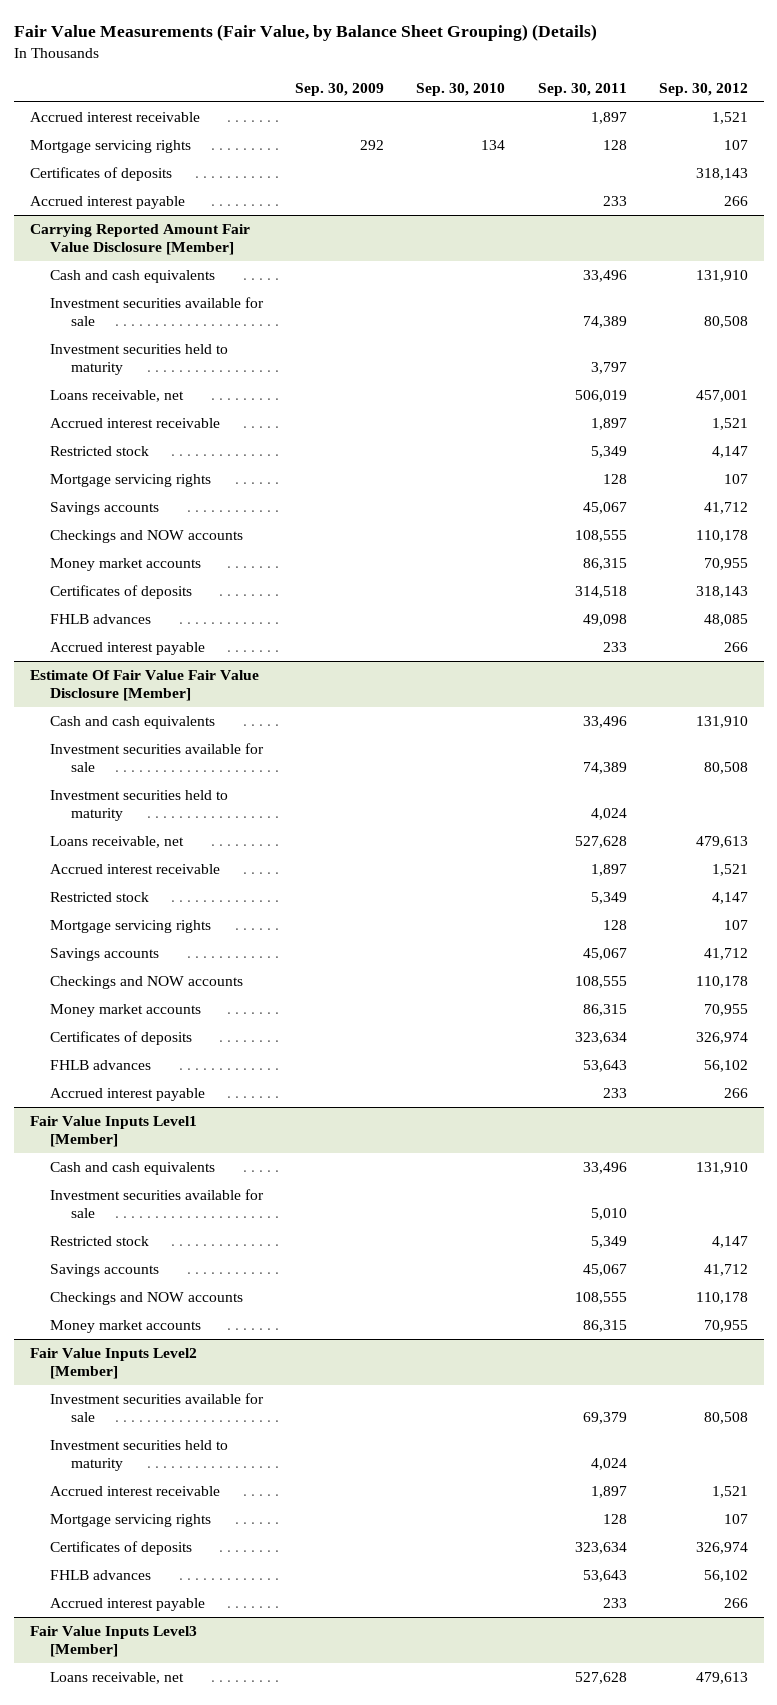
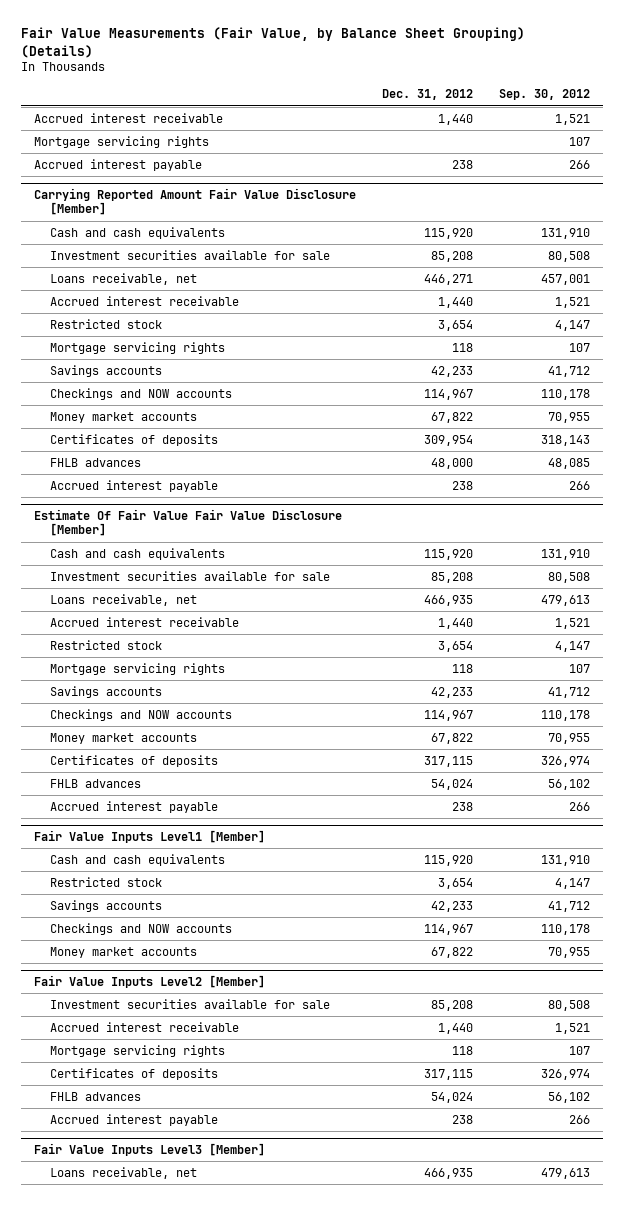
[295,82,385,96] Sep. 30, 2009 -> none
[416,82,506,96] Sep. 30, 2010 -> none
[537,82,627,96] Sep. 30, 2011 -> none
none -> [381,89,473,101] Dec. 31, 2012
[29,167,172,182] Certificates of deposits -> none
[50,344,229,375] Investment securities held to maturity -> none
[50,790,229,821] Investment securities held to maturity -> none
[50,1189,265,1218] Investment securities available for sale -> none
[50,1440,229,1471] Investment securities held to maturity -> none

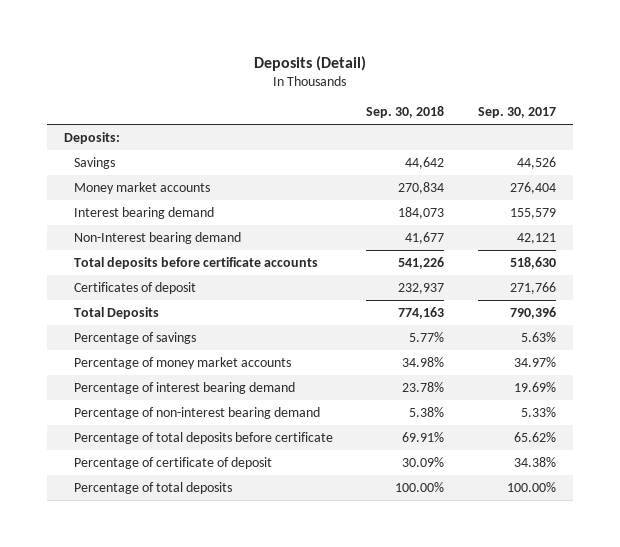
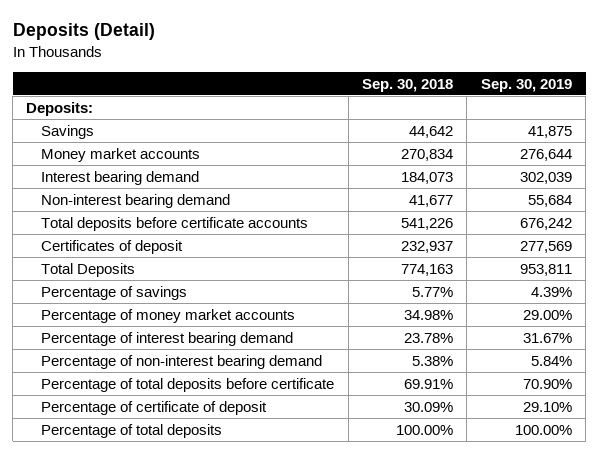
[478,107,557,119] Sep. 30, 2017 -> none
none -> [480,78,572,92] Sep. 30, 2019
[73,231,241,244] Non-Interest bearing demand -> [41,193,231,208] Non-interest bearing demand

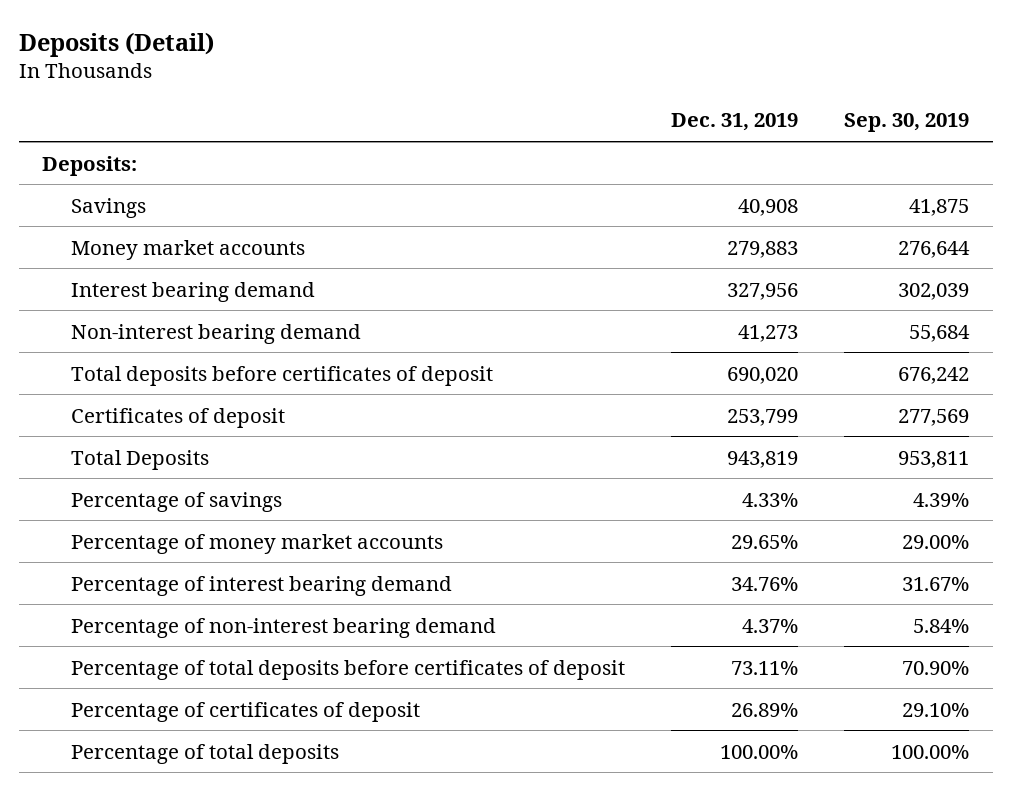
[362,78,454,92] Sep. 30, 2018 -> none
none -> [671,113,799,132] Dec. 31, 2019
[41,216,309,231] Total deposits before certificate accounts -> [70,365,493,386] Total deposits before certificates of deposit
[41,377,335,392] Percentage of total deposits before certificate -> [70,659,625,680] Percentage of total deposits before certificates of deposit
[41,400,268,415] Percentage of certificate of deposit -> [70,701,420,722] Percentage of certificates of deposit

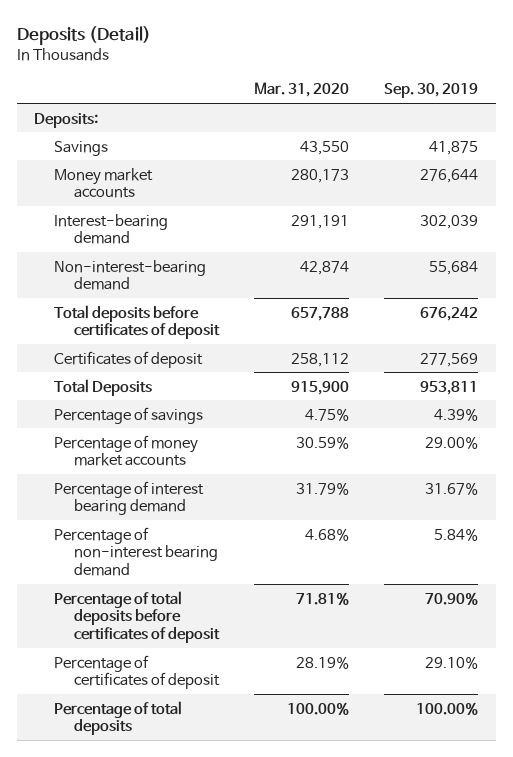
[671,113,799,132] Dec. 31, 2019 -> none
none -> [254,82,350,98] Mar. 31, 2020
[70,281,315,302] Interest bearing demand -> [54,213,169,245] Interest-bearing demand
[70,323,361,344] Non-interest bearing demand -> [54,259,207,291] Non-interest-bearing demand

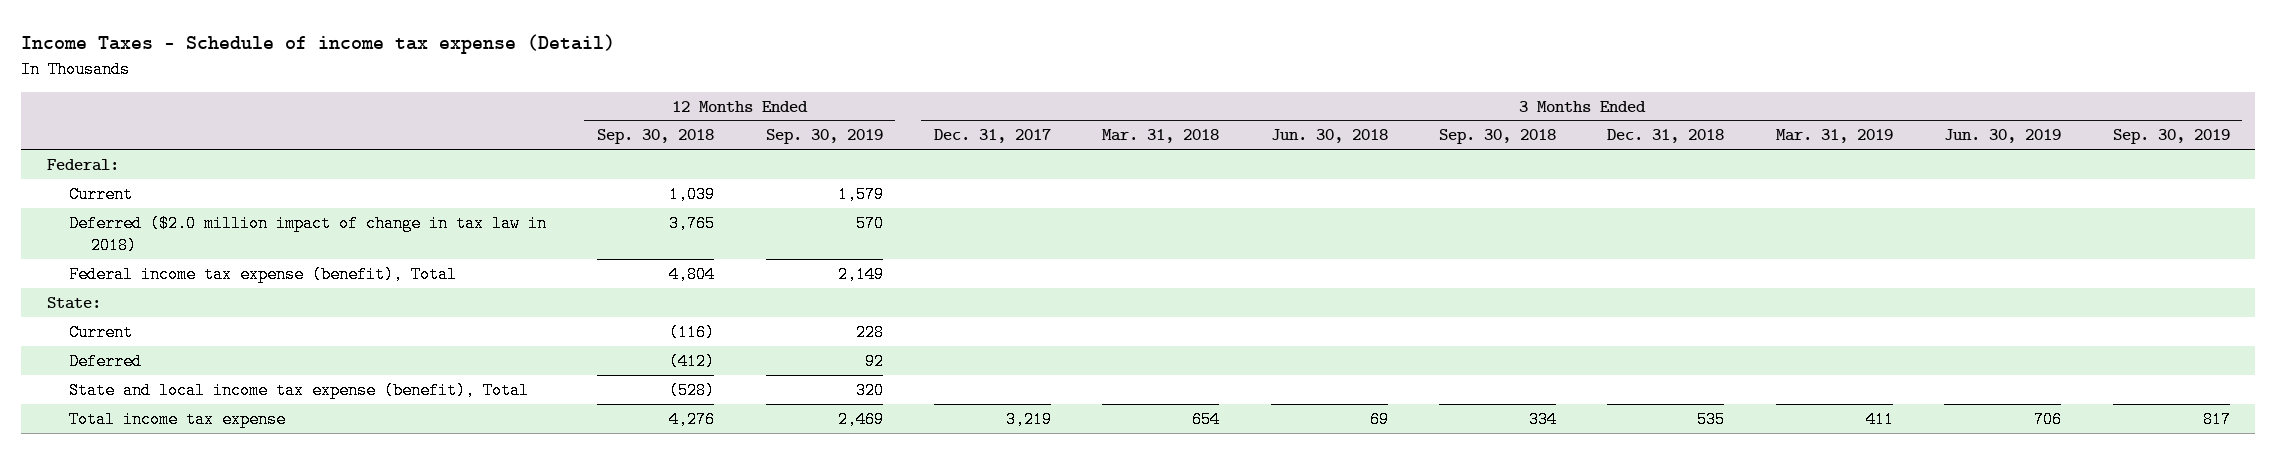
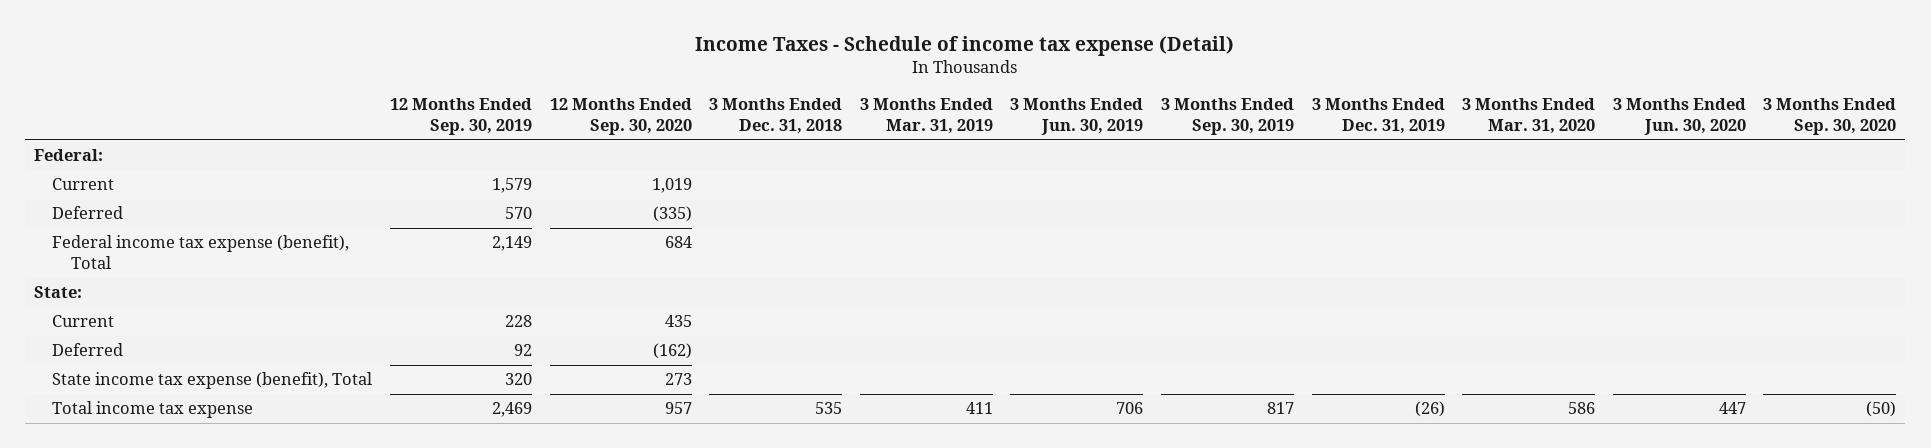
[597,129,715,145] Sep. 30, 2018 -> none
[933,129,1051,144] Dec. 31, 2017 -> none
[1102,129,1220,144] Mar. 31, 2018 -> none
[1270,129,1388,144] Jun. 30, 2018 -> none
[1439,129,1557,145] Sep. 30, 2018 -> none
none -> [549,98,692,136] 12 Months Ended Sep. 30, 2020
none -> [1311,98,1445,135] 3 Months Ended Dec. 31, 2019
none -> [1462,98,1596,135] 3 Months Ended Mar. 31, 2020
none -> [1612,98,1746,136] 3 Months Ended Jun. 30, 2020
none -> [1763,98,1897,136] 3 Months Ended Sep. 30, 2020
[68,214,547,255] Deferred ($2.0 million impact of change in tax law in 2018) -> [52,206,124,220] Deferred
[68,381,529,399] State and local income tax expense (benefit), Total -> [52,372,373,390] State income tax expense (benefit), Total

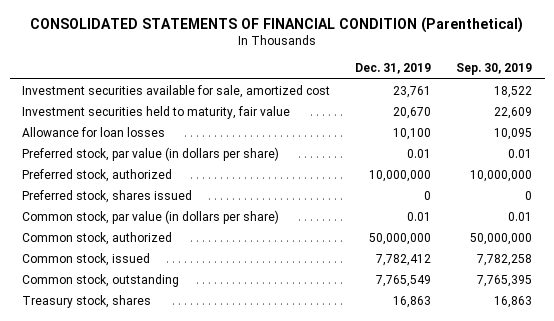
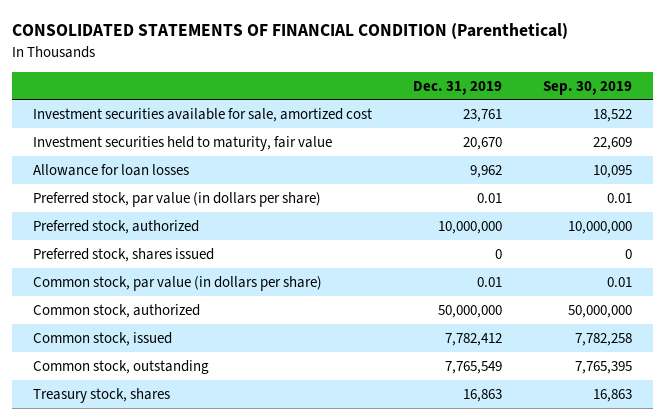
[393,127,432,140] 10,100 -> [470,164,503,178] 9,962

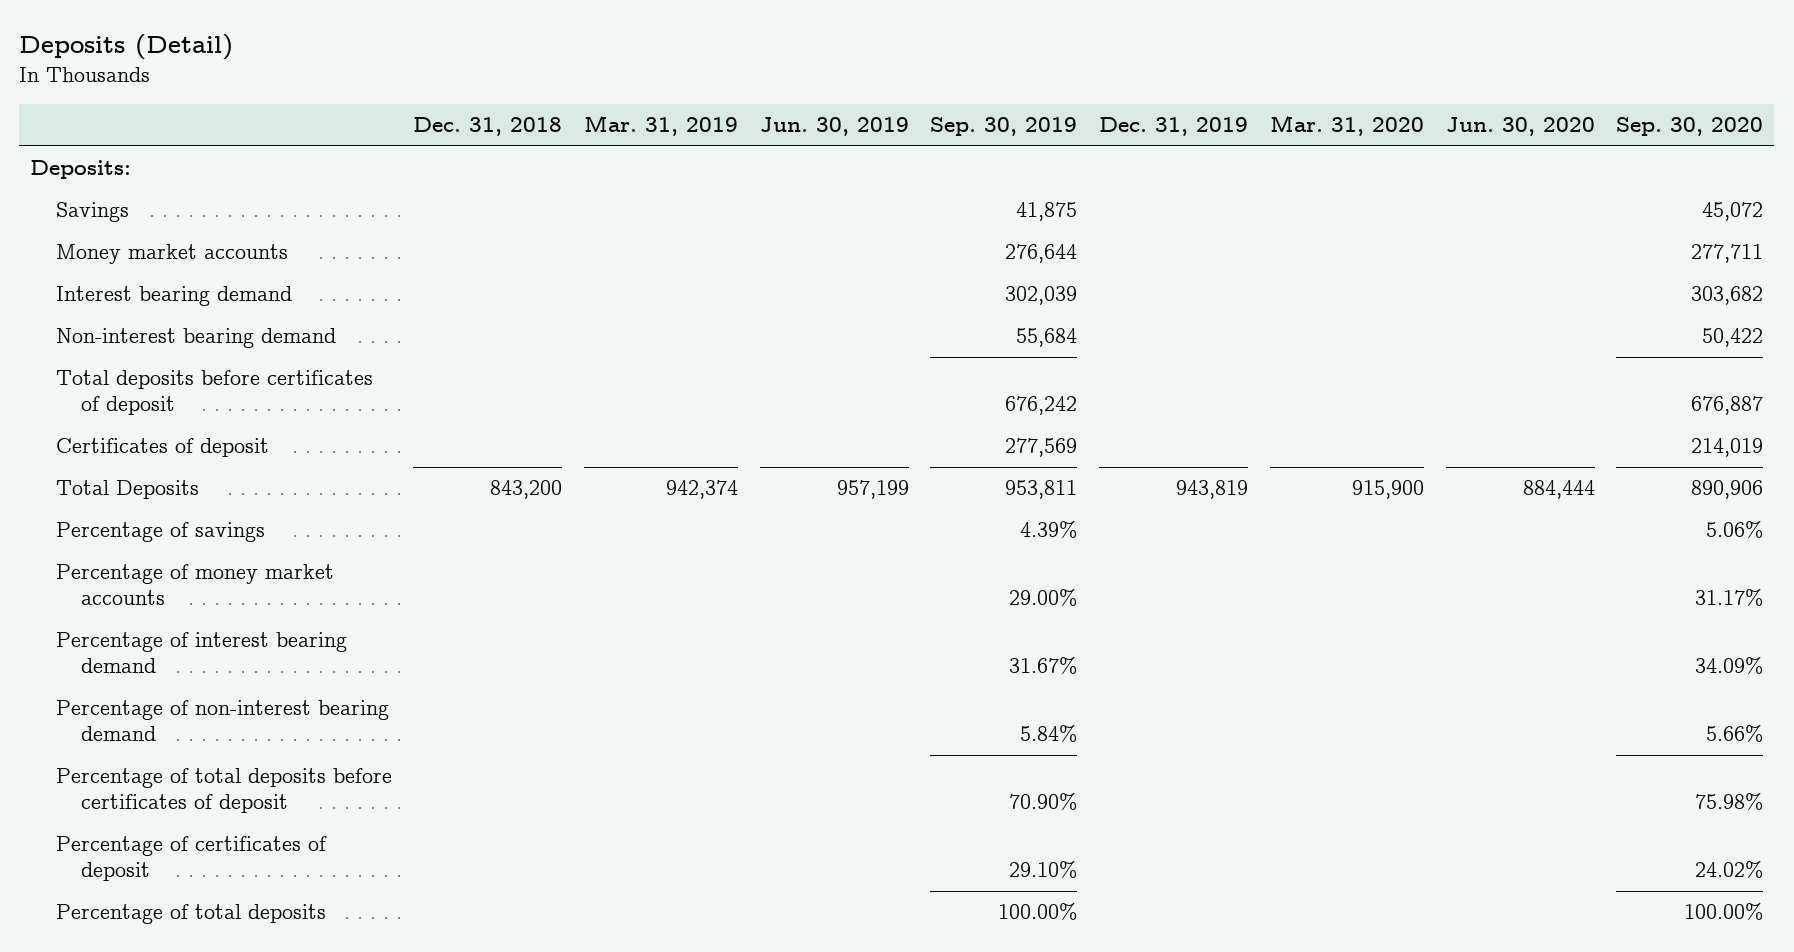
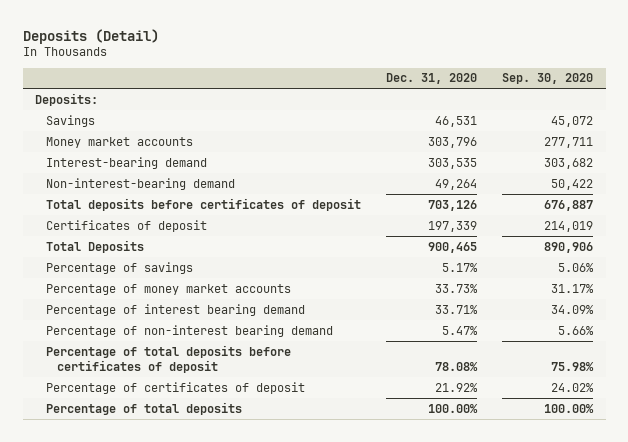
[413,117,563,137] Dec. 31, 2018 -> none
[583,115,738,137] Mar. 31, 2019 -> none
[759,117,909,137] Jun. 30, 2019 -> none
[930,117,1078,137] Sep. 30, 2019 -> none
[1099,117,1249,137] Dec. 31, 2019 -> none
[1269,115,1424,137] Mar. 31, 2020 -> none
[1445,117,1595,137] Jun. 30, 2020 -> none
none -> [385,73,477,85] Dec. 31, 2020
[55,286,292,307] Interest bearing demand -> [45,156,207,169] Interest-bearing demand
[55,328,336,349] Non-interest bearing demand -> [45,177,235,190] Non-interest-bearing demand

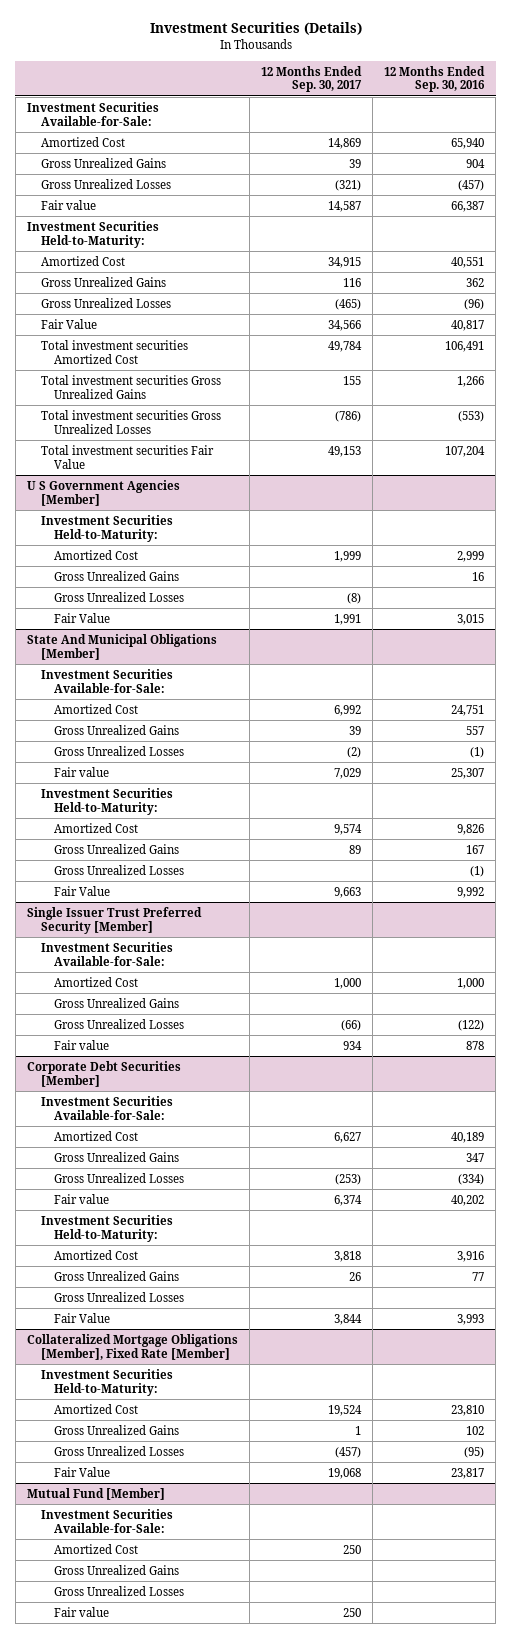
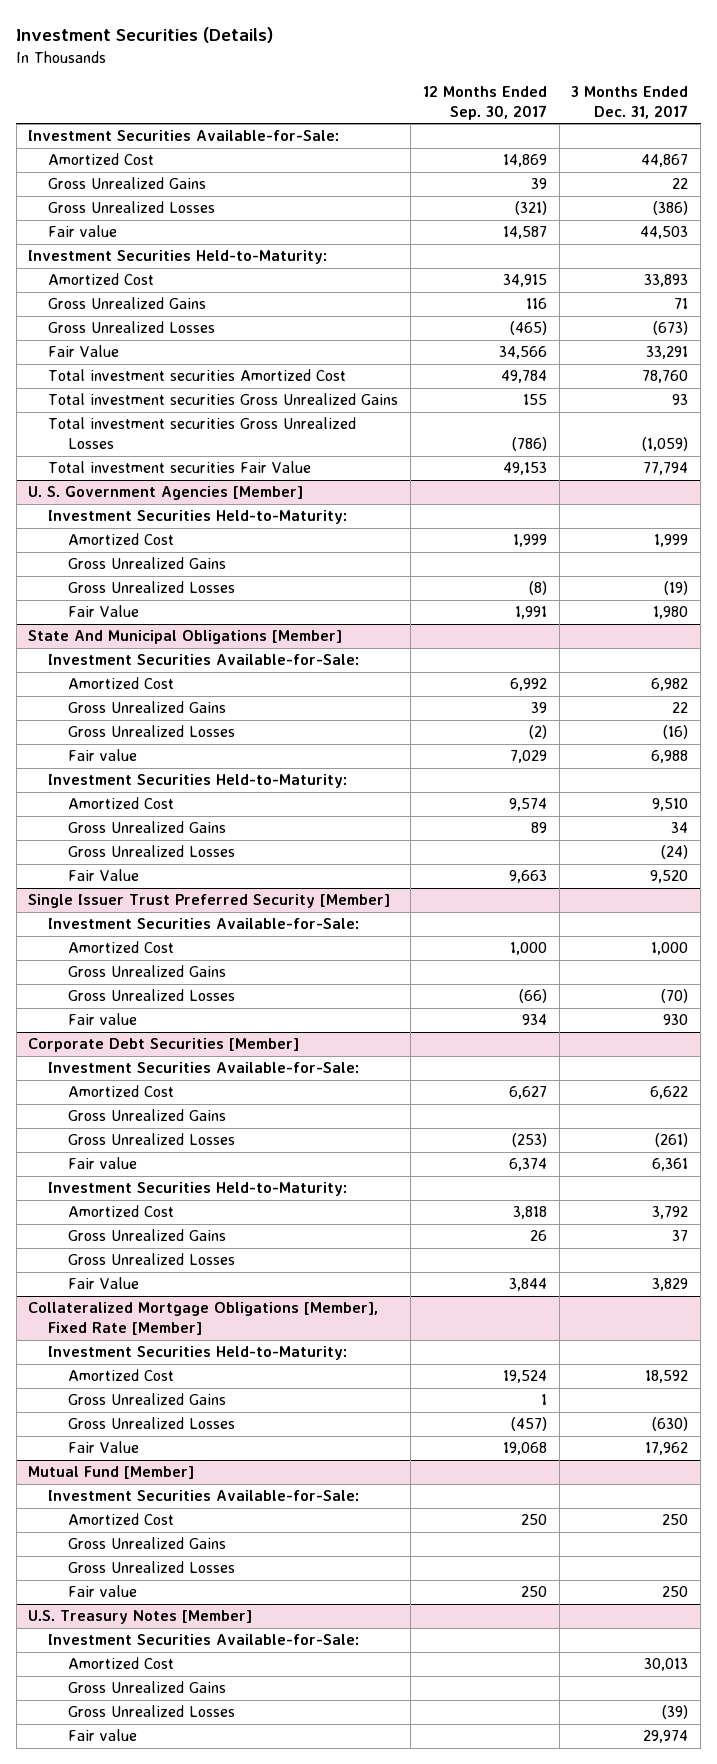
[384,65,486,93] 12 Months Ended Sep. 30, 2016 -> none
none -> [571,85,689,119] 3 Months Ended Dec. 31, 2017
[26,479,180,506] U S Government Agencies [Member] -> [28,486,304,501] U. S. Government Agencies [Member]
none -> [28,1610,253,1625] U.S. Treasury Notes [Member]
none -> [48,1634,360,1646] Investment Securities Available-for-Sale:
none -> [68,1657,175,1670] Amortized Cost
none -> [68,1681,227,1694] Gross Unrealized Gains
none -> [68,1705,236,1718] Gross Unrealized Losses
none -> [68,1729,138,1742] Fair value

